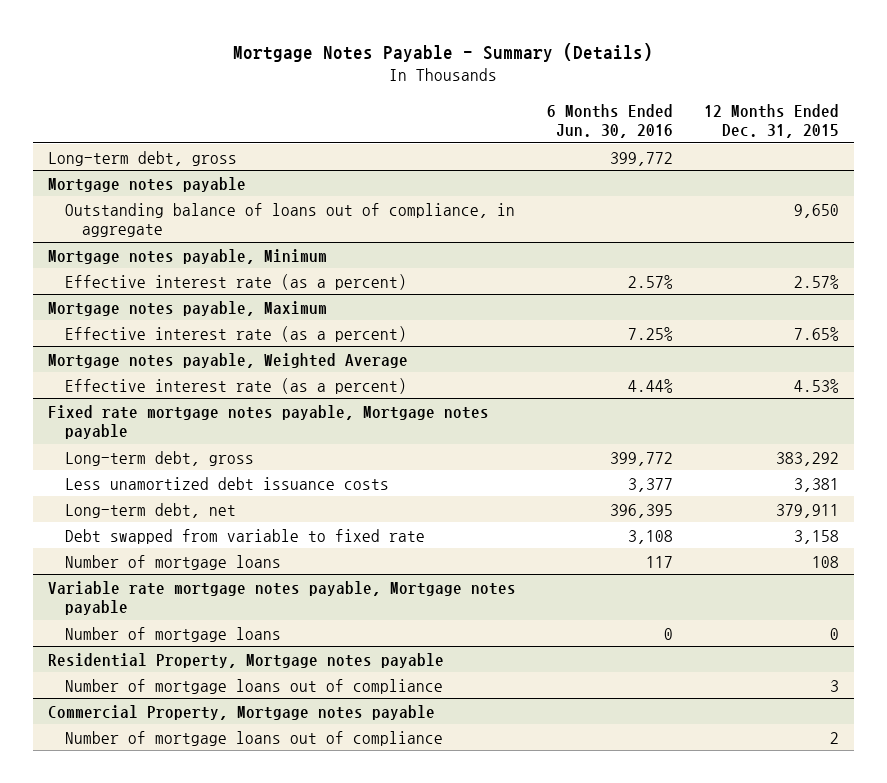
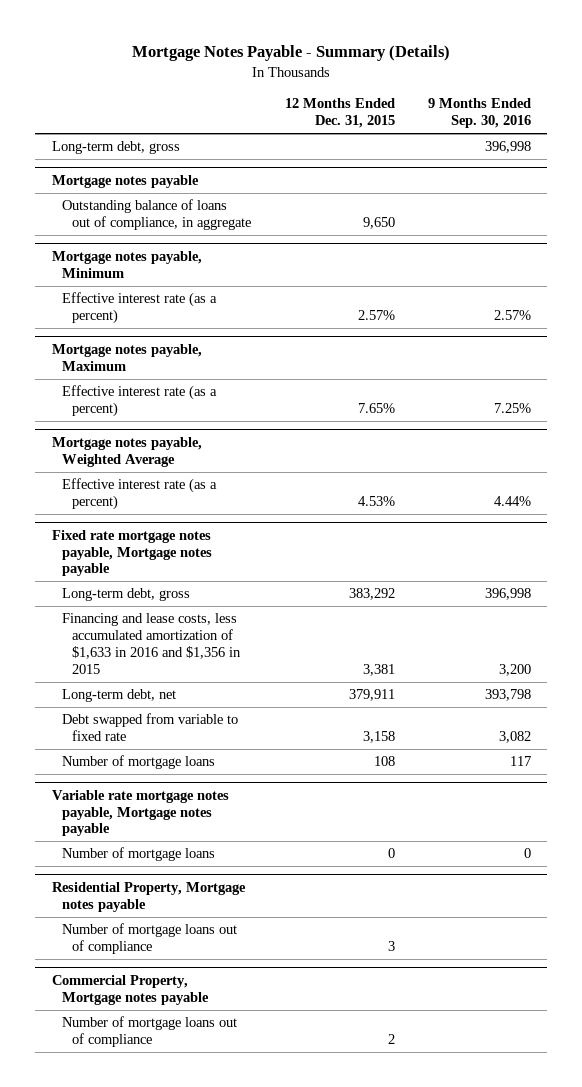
[546,103,673,138] 6 Months Ended Jun. 30, 2016 -> none
none -> [427,98,531,129] 9 Months Ended Sep. 30, 2016
[64,476,389,490] Less unamortized debt issuance costs -> [62,613,242,674] Financing and lease costs, less accumulated amortization of $1,633 in 2016 and $1,356 in 2015

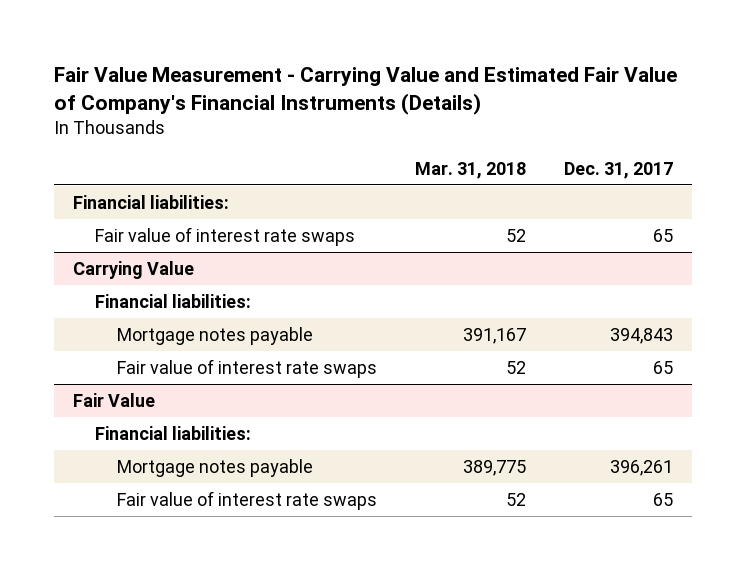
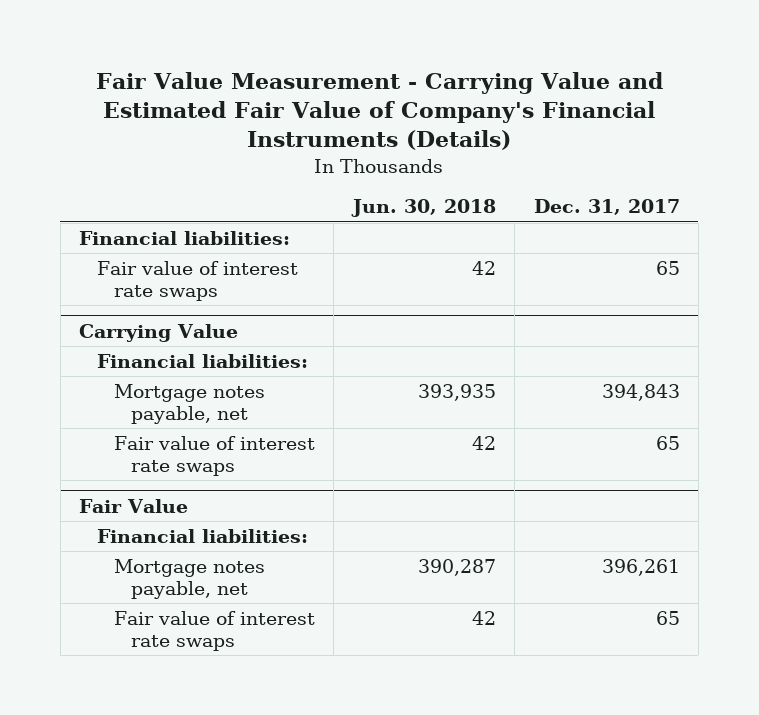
[415,161,527,179] Mar. 31, 2018 -> none
none -> [350,199,496,218] Jun. 30, 2018
[117,326,314,345] Mortgage notes payable -> [113,383,265,424] Mortgage notes payable, net
[117,458,314,477] Mortgage notes payable -> [113,558,265,599] Mortgage notes payable, net

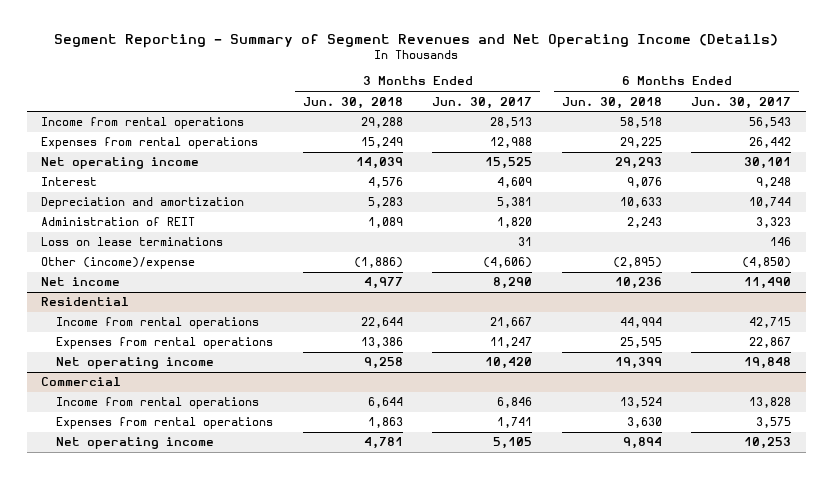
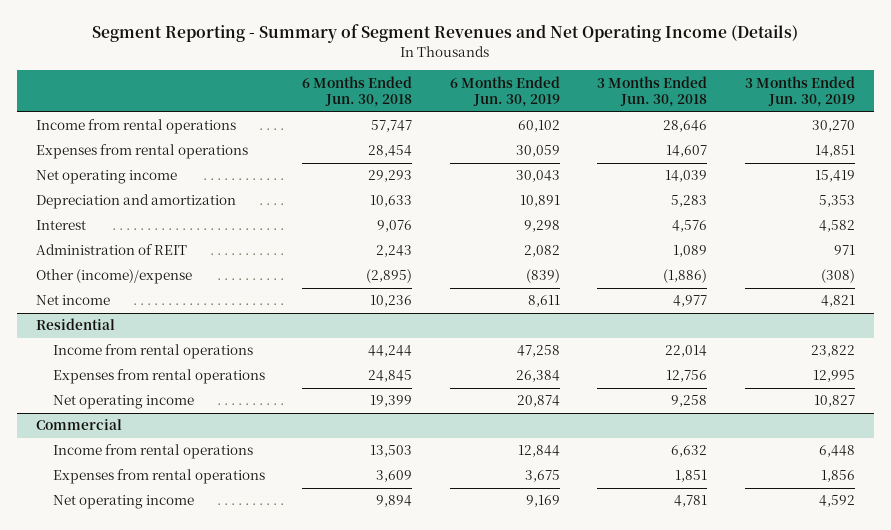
[432,96,533,109] Jun. 30, 2017 -> none
[691,96,792,109] Jun. 30, 2017 -> none
none -> [449,75,560,108] 6 Months Ended Jun. 30, 2019
none -> [745,75,856,108] 3 Months Ended Jun. 30, 2019
[360,117,403,129] 29,288 -> [663,120,708,133] 28,646
[619,117,662,129] 58,518 -> [371,120,413,133] 57,747
[360,137,403,149] 15,249 -> [666,145,708,158] 14,607
[619,137,662,149] 29,225 -> [368,145,413,158] 28,454
[41,177,98,187] Interest -> [35,220,86,231] Interest
[41,237,224,247] Loss on lease terminations -> none
[360,317,403,329] 22,644 -> [665,345,708,358] 22,014
[619,317,662,329] 44,994 -> [368,345,413,358] 44,244
[360,337,403,349] 13,386 -> [666,370,708,383] 12,756
[619,337,662,349] 25,595 -> [368,370,413,383] 24,845
[367,397,403,409] 6,644 -> [671,445,708,458] 6,632
[619,397,662,409] 13,524 -> [370,445,413,458] 13,503
[367,417,403,429] 1,863 -> [675,470,708,483] 1,851
[626,417,662,429] 3,630 -> [376,470,413,483] 3,609

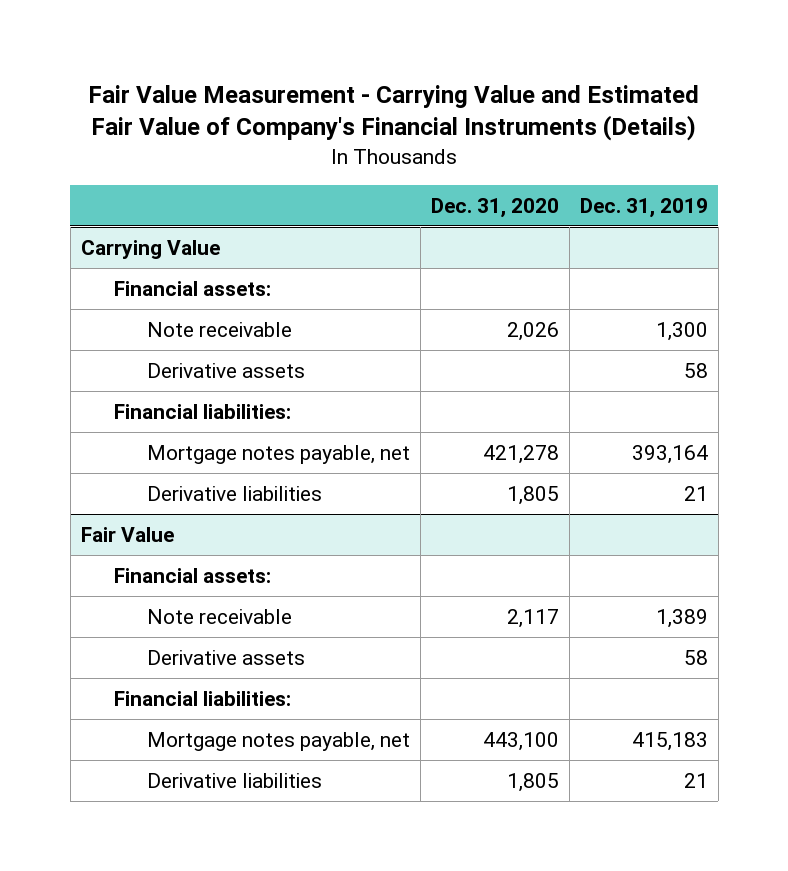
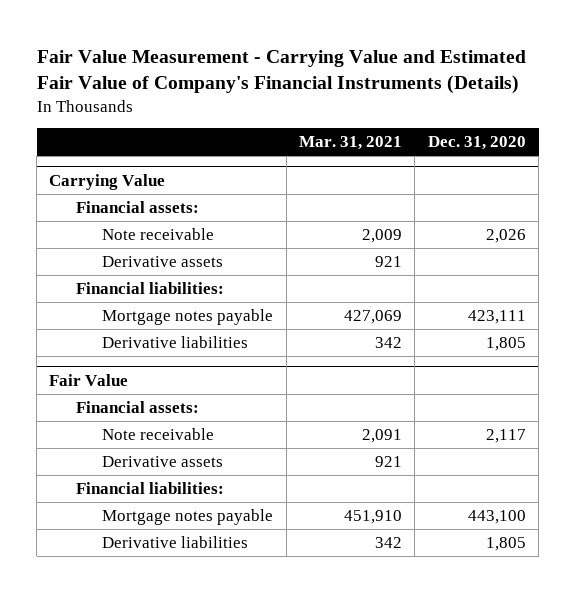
[579,197,708,218] Dec. 31, 2019 -> none
none -> [299,136,403,151] Mar. 31, 2021
[146,444,410,464] Mortgage notes payable, net -> [102,308,274,325] Mortgage notes payable
[482,444,559,464] 421,278 -> [467,309,526,324] 423,111
[146,731,410,751] Mortgage notes payable, net -> [102,508,274,525] Mortgage notes payable

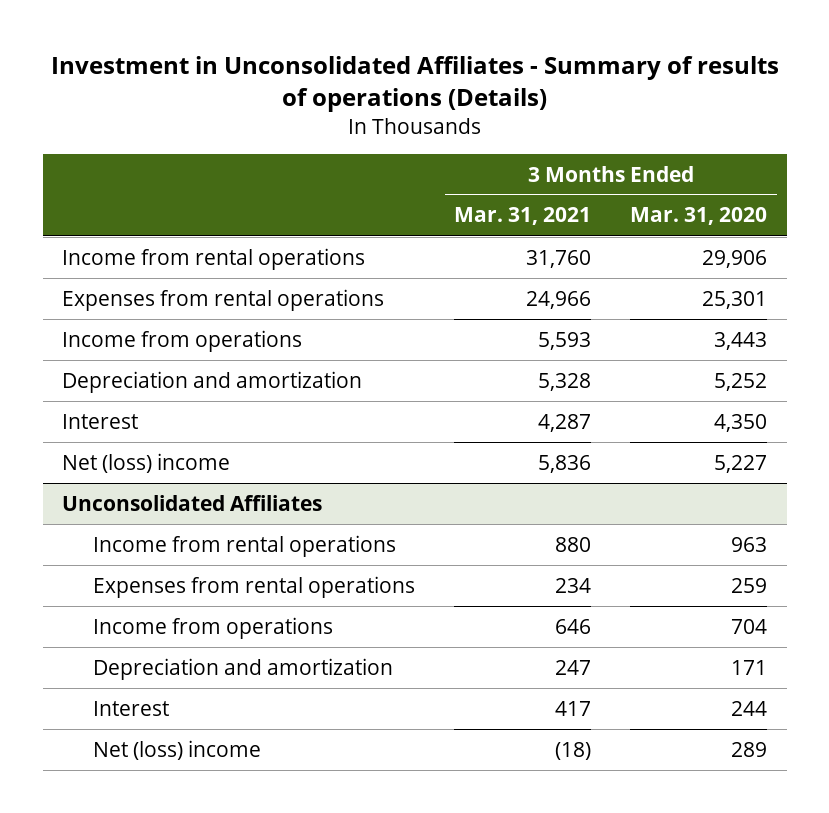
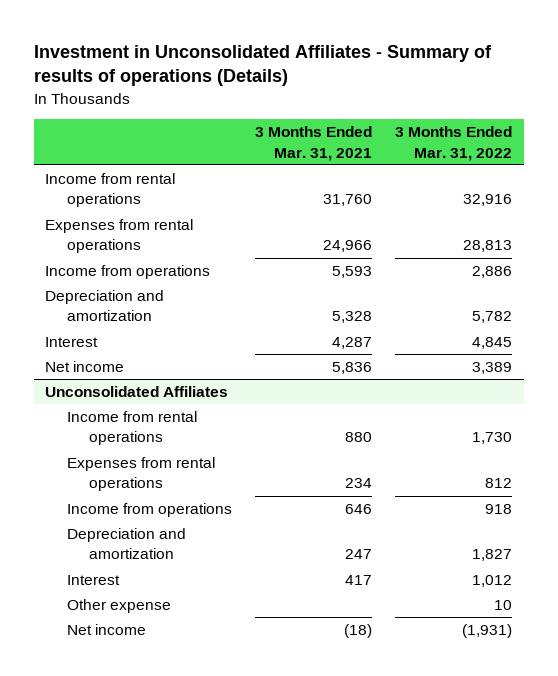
[630,207,768,226] Mar. 31, 2020 -> none
none -> [395,126,513,161] 3 Months Ended Mar. 31, 2022
[62,452,231,473] Net (loss) income -> [45,361,125,373] Net income
none -> [66,599,171,614] Other expense
[93,739,262,760] Net (loss) income -> [66,624,146,636] Net income

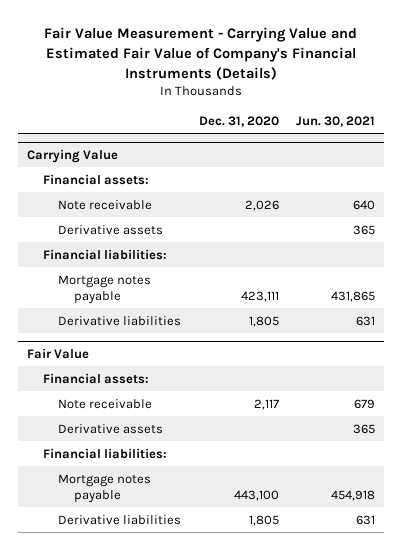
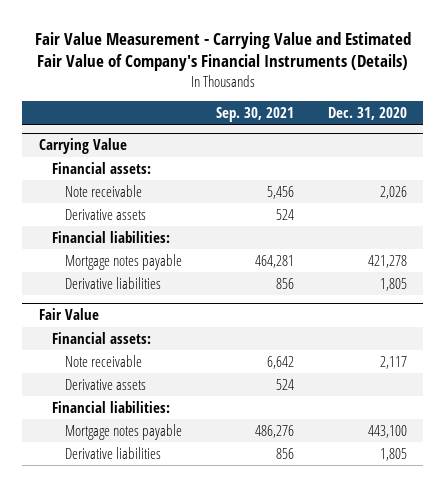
[295,115,375,127] Jun. 30, 2021 -> none
none -> [215,106,294,122] Sep. 30, 2021
[240,290,279,302] 423,111 -> [367,254,407,268] 421,278

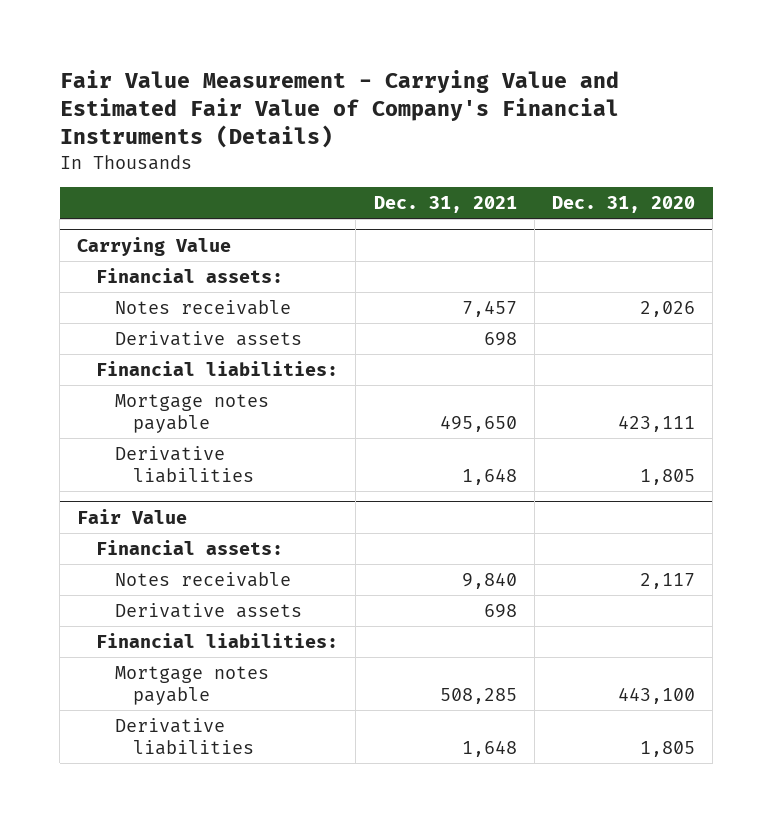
[215,106,294,122] Sep. 30, 2021 -> none
none -> [373,195,517,213] Dec. 31, 2021
[65,184,143,197] Note receivable -> [114,300,291,316] Notes receivable
[367,254,407,268] 421,278 -> [618,415,696,432] 423,111
[65,354,143,367] Note receivable -> [114,572,291,588] Notes receivable

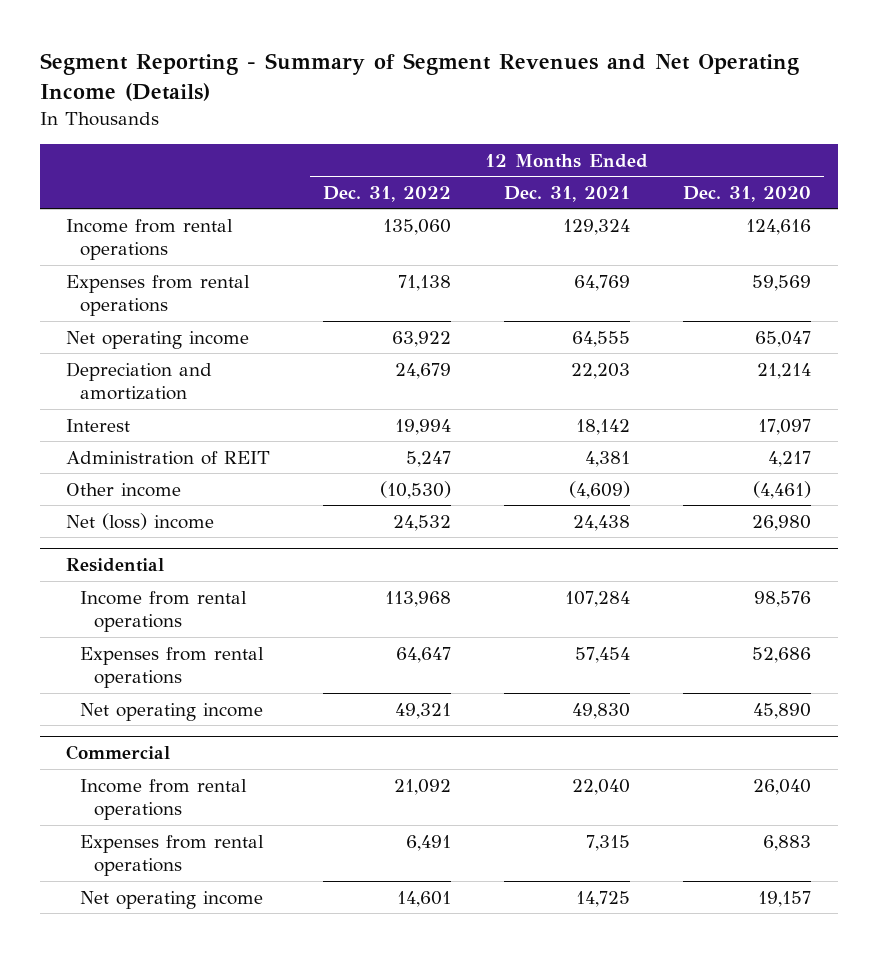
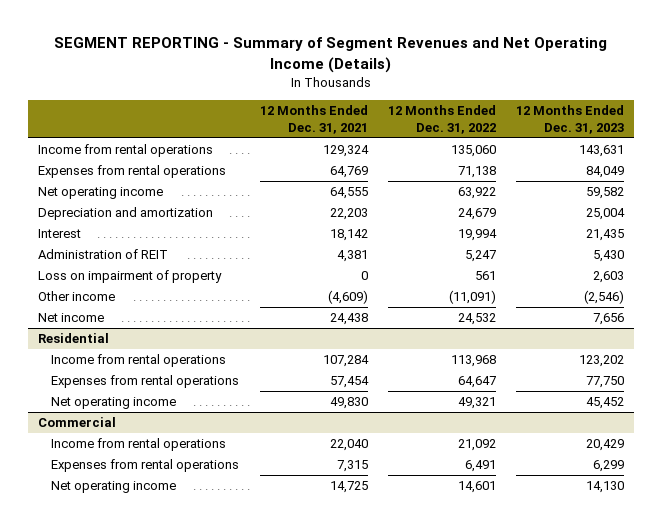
[39,53,799,102] Segment Reporting - Summary of Segment Revenues and Net Operating Income (Details) -> [54,37,608,73] SEGMENT REPORTING - Summary of Segment Revenues and Net Operating Income (Details)
[683,185,812,202] Dec. 31, 2020 -> none
none -> [516,105,625,134] 12 Months Ended Dec. 31, 2023
none -> [37,270,222,284] Loss on impairment of property
[380,480,452,499] (10,530) -> [448,290,496,305] (11,091)
[66,512,215,530] Net (loss) income -> [37,313,104,323] Net income

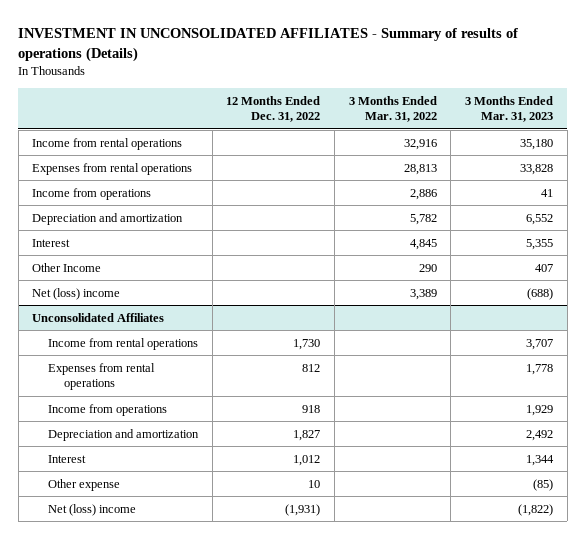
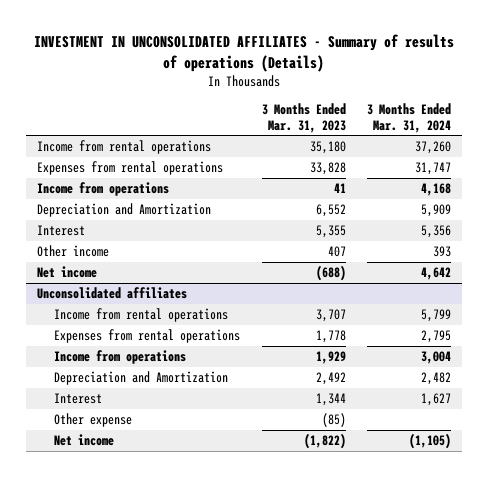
[226,95,321,123] 12 Months Ended Dec. 31, 2022 -> none
[348,95,437,123] 3 Months Ended Mar. 31, 2022 -> none
none -> [367,102,452,133] 3 Months Ended Mar. 31, 2024
[32,212,184,225] Depreciation and amortization -> [36,203,211,218] Depreciation and Amortization
[32,262,102,272] Other Income -> [36,245,109,258] Other income
[32,287,121,300] Net (loss) income -> [36,266,97,279] Net income
[32,312,165,322] Unconsolidated Affiliates -> [36,287,187,300] Unconsolidated affiliates
[48,428,200,441] Depreciation and amortization -> [54,371,229,386] Depreciation and Amortization
[48,503,137,516] Net (loss) income -> [54,434,115,447] Net income

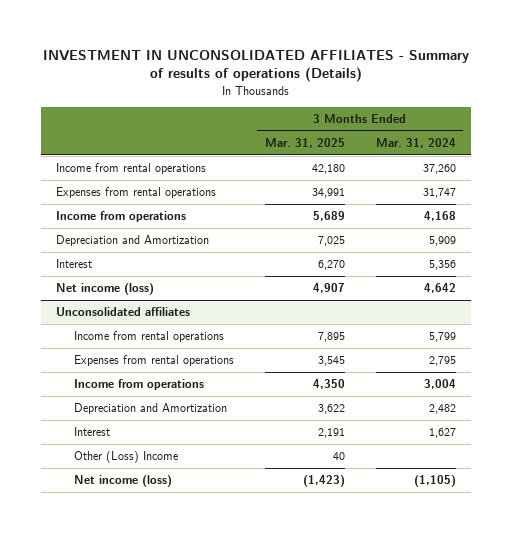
[261,102,346,133] 3 Months Ended Mar. 31, 2023 -> none
none -> [264,138,345,149] Mar. 31, 2025
[36,245,109,258] Other income -> none
[36,266,97,279] Net income -> [56,283,155,296] Net income (loss)
[54,413,133,428] Other expense -> none
none -> [73,451,178,464] Other (Loss) Income
[54,434,115,447] Net income -> [73,475,172,488] Net income (loss)

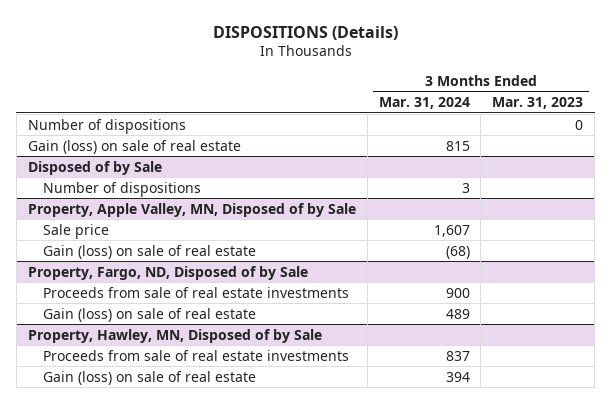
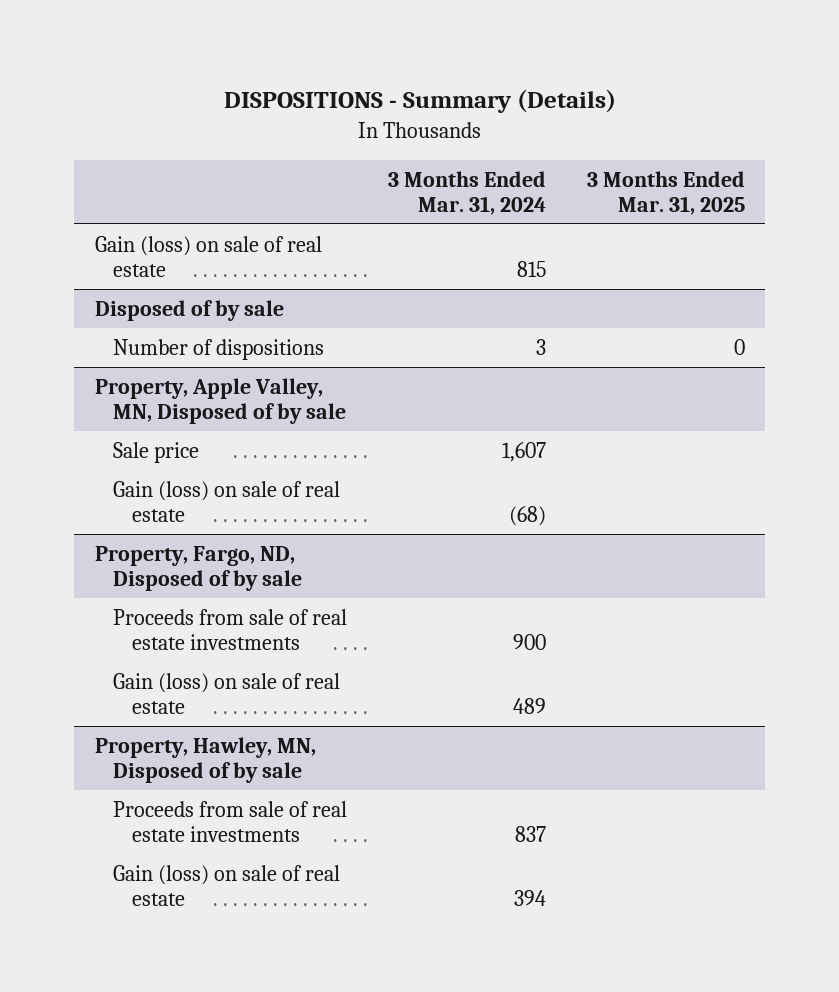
[212,25,398,40] DISPOSITIONS (Details) -> [223,89,616,114] DISPOSITIONS - Summary (Details)
[492,97,584,110] Mar. 31, 2023 -> none
none -> [586,170,745,216] 3 Months Ended Mar. 31, 2025
[27,118,186,134] Number of dispositions -> none
[27,160,162,175] Disposed of by Sale -> [94,299,284,321] Disposed of by sale
[27,202,356,217] Property, Apple Valley, MN, Disposed of by Sale -> [94,377,347,425] Property, Apple Valley, MN, Disposed of by sale
[27,265,308,280] Property, Fargo, ND, Disposed of by Sale -> [94,545,303,592] Property, Fargo, ND, Disposed of by sale
[27,328,322,343] Property, Hawley, MN, Disposed of by Sale -> [94,736,316,784] Property, Hawley, MN, Disposed of by sale

